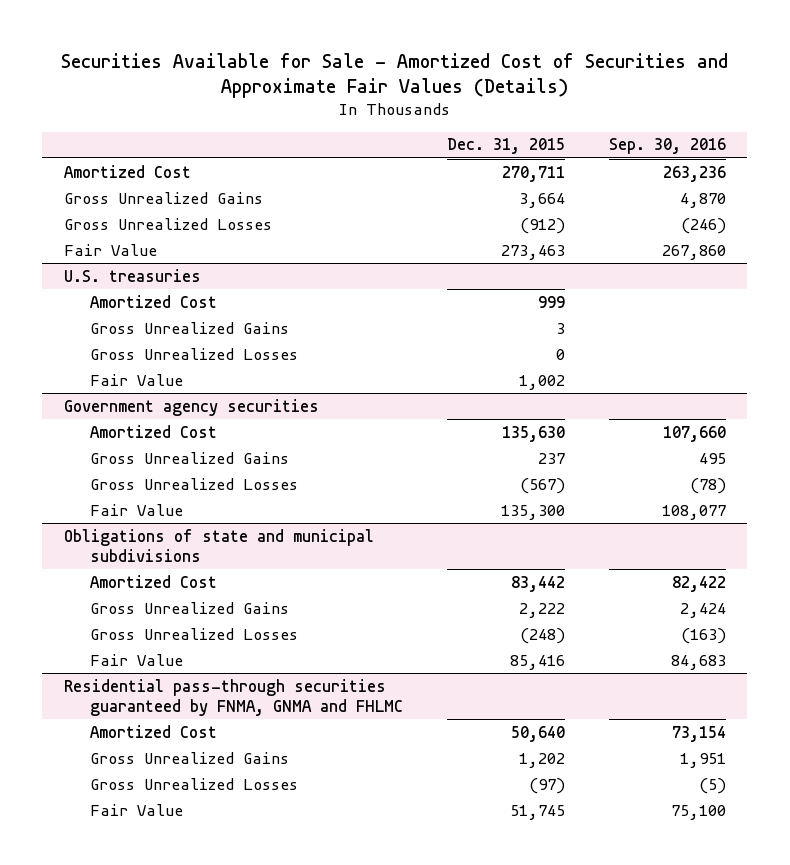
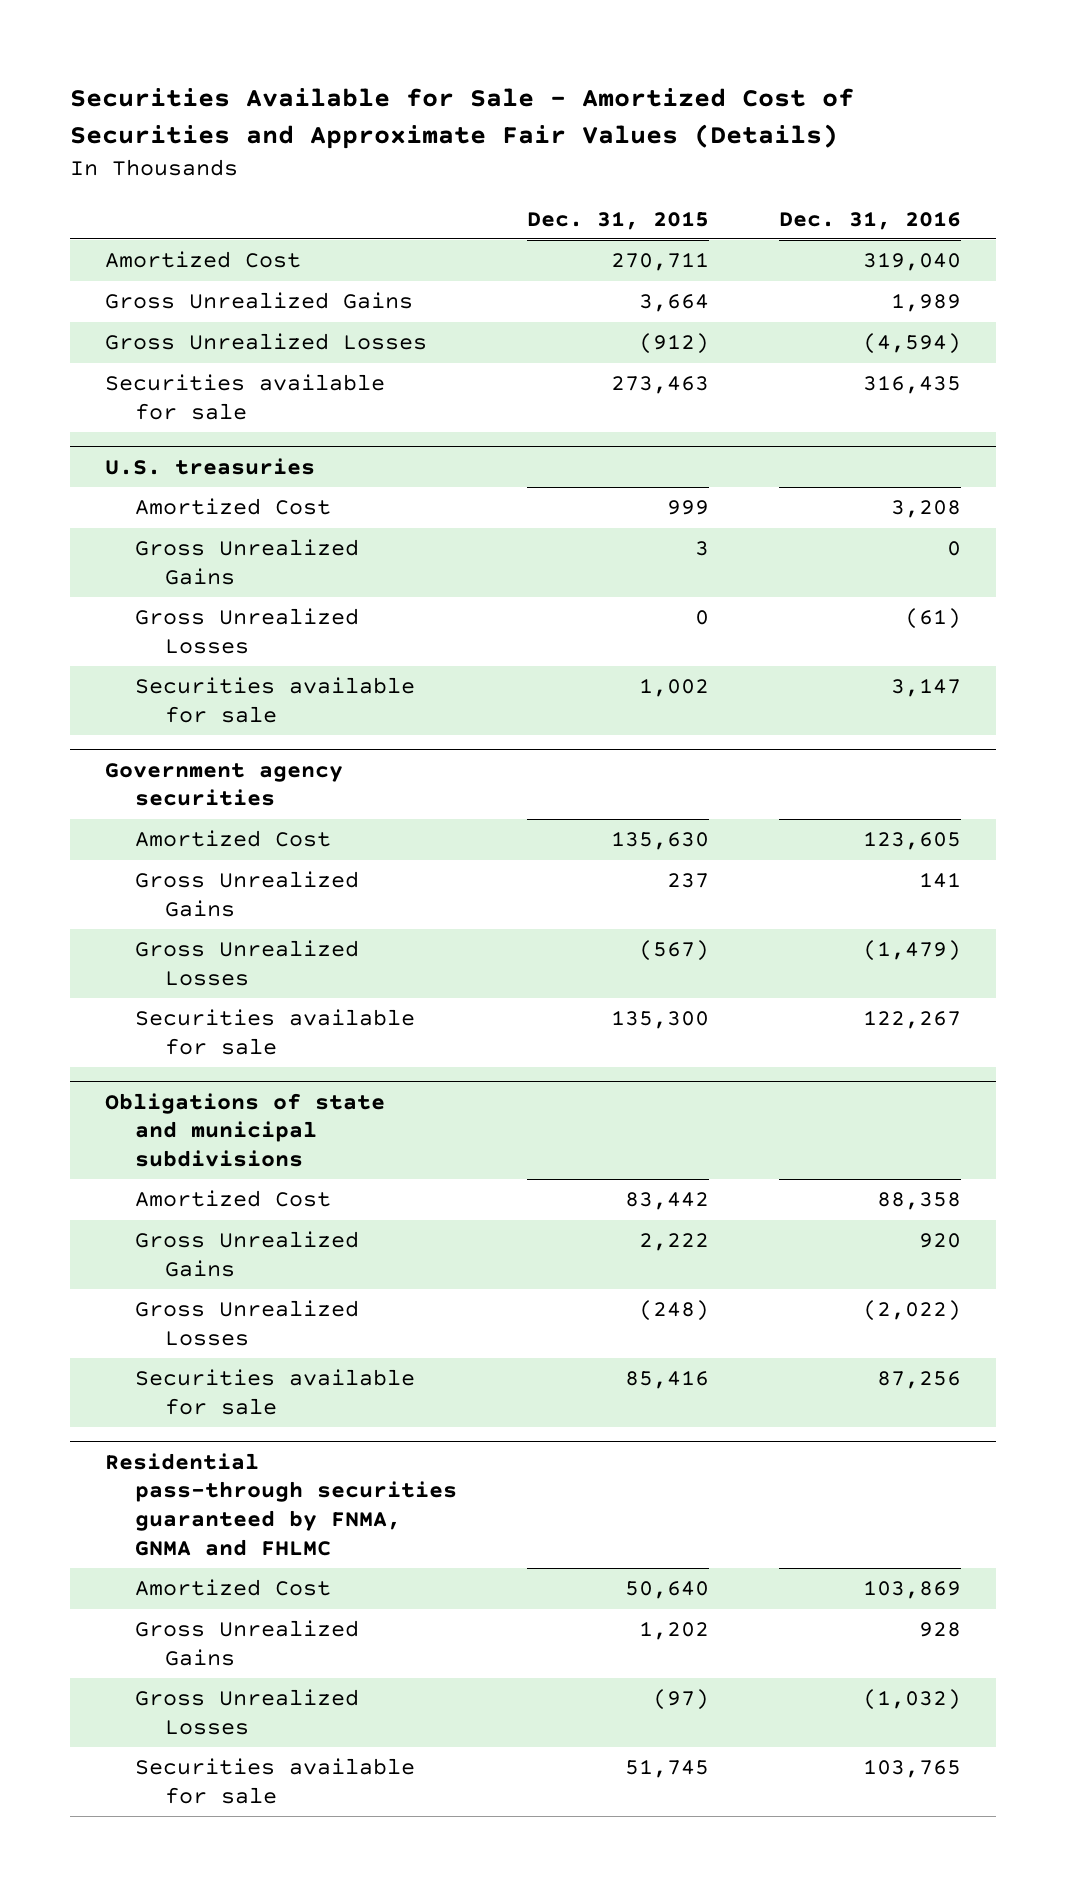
[608,138,726,155] Sep. 30, 2016 -> none
none -> [778,210,961,230] Dec. 31, 2016
[64,243,158,256] Fair Value -> [104,374,385,420] Securities available for sale
[89,373,183,386] Fair Value -> none
none -> [134,677,415,723] Securities available for sale
[89,503,183,516] Fair Value -> [134,1009,415,1055] Securities available for sale
[89,653,183,666] Fair Value -> [134,1369,415,1415] Securities available for sale
[89,803,183,816] Fair Value -> [134,1758,415,1804] Securities available for sale

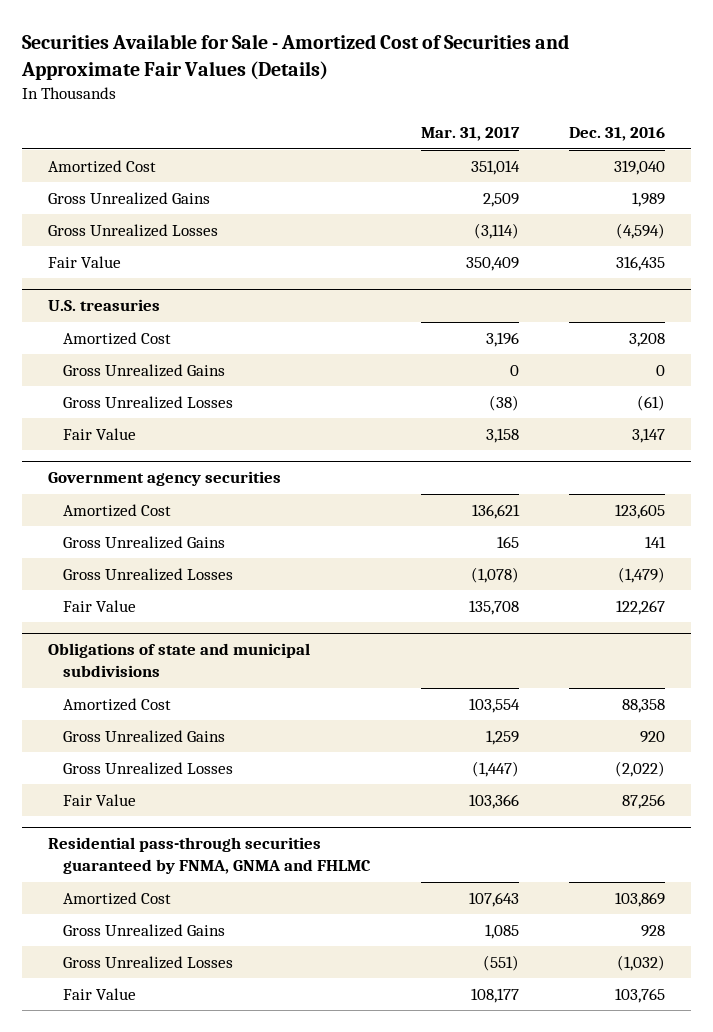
[526,210,709,230] Dec. 31, 2015 -> none
none -> [420,127,520,142] Mar. 31, 2017
[104,374,385,420] Securities available for sale -> [47,256,121,269] Fair Value
[134,677,415,723] Securities available for sale -> [63,428,137,441] Fair Value
[134,1009,415,1055] Securities available for sale -> [63,600,137,613] Fair Value
[134,1369,415,1415] Securities available for sale -> [63,794,137,807] Fair Value
[134,1758,415,1804] Securities available for sale -> [63,988,137,1001] Fair Value

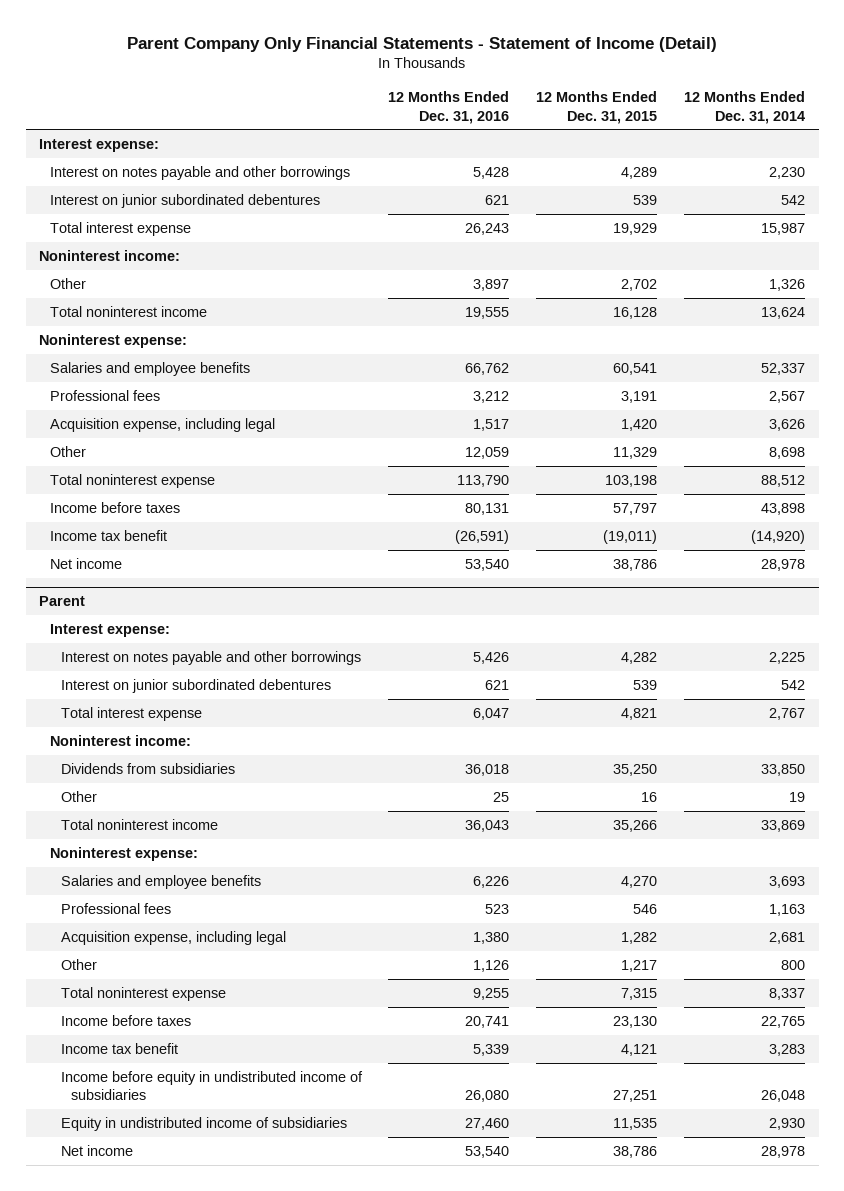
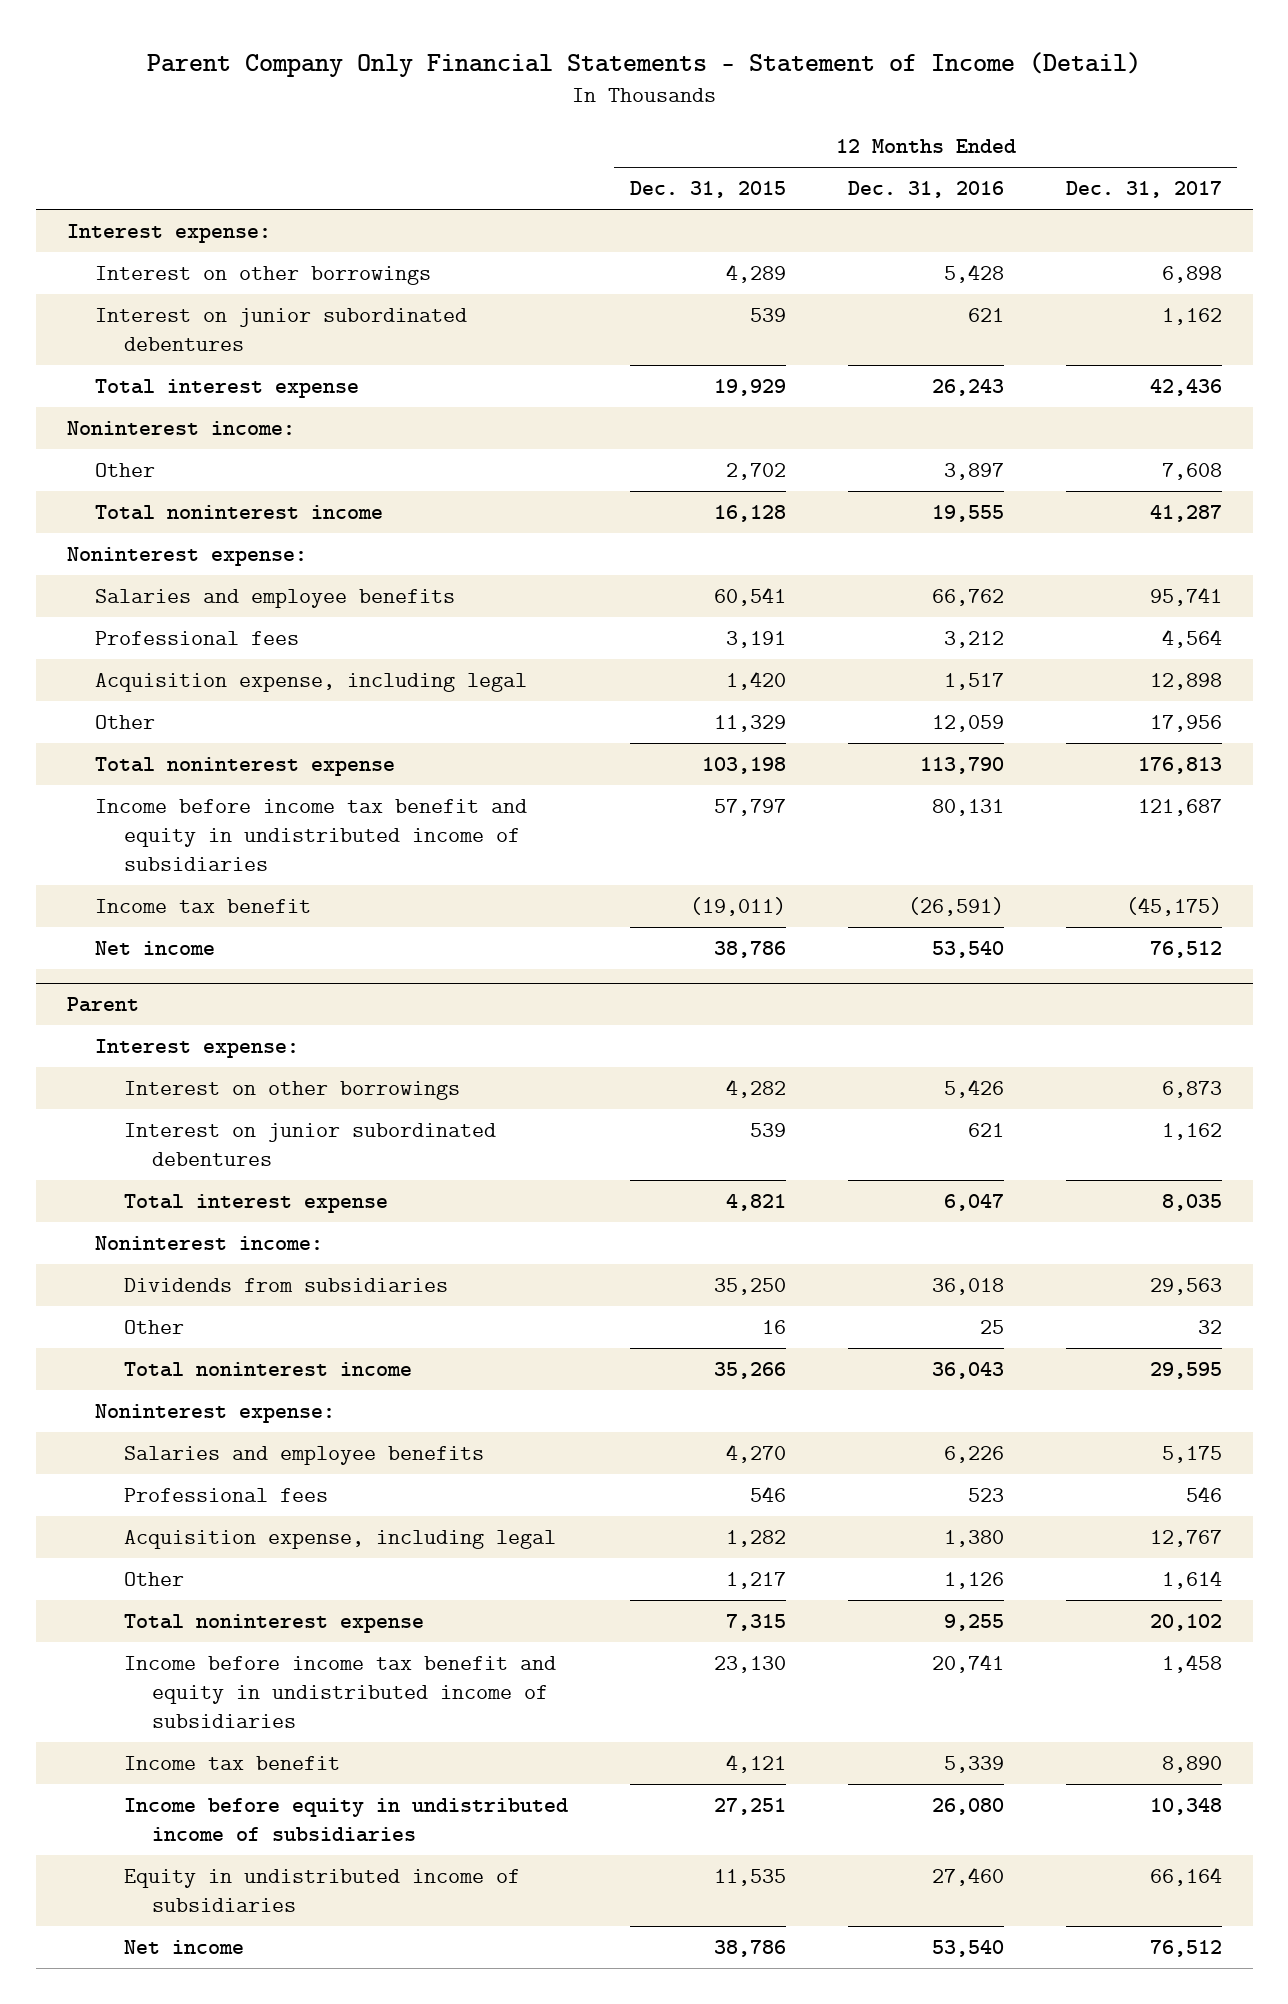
[684,91,806,124] 12 Months Ended Dec. 31, 2014 -> none
none -> [1065,181,1222,199] Dec. 31, 2017
[49,165,350,180] Interest on notes payable and other borrowings -> [95,265,432,285] Interest on other borrowings
[49,501,180,513] Income before taxes -> [95,798,528,872] Income before income tax benefit and equity in undistributed income of subsidiaries
[60,650,361,665] Interest on notes payable and other borrowings -> [123,1080,460,1100] Interest on other borrowings
[60,1014,191,1026] Income before taxes -> [123,1655,556,1729] Income before income tax benefit and equity in undistributed income of subsidiaries

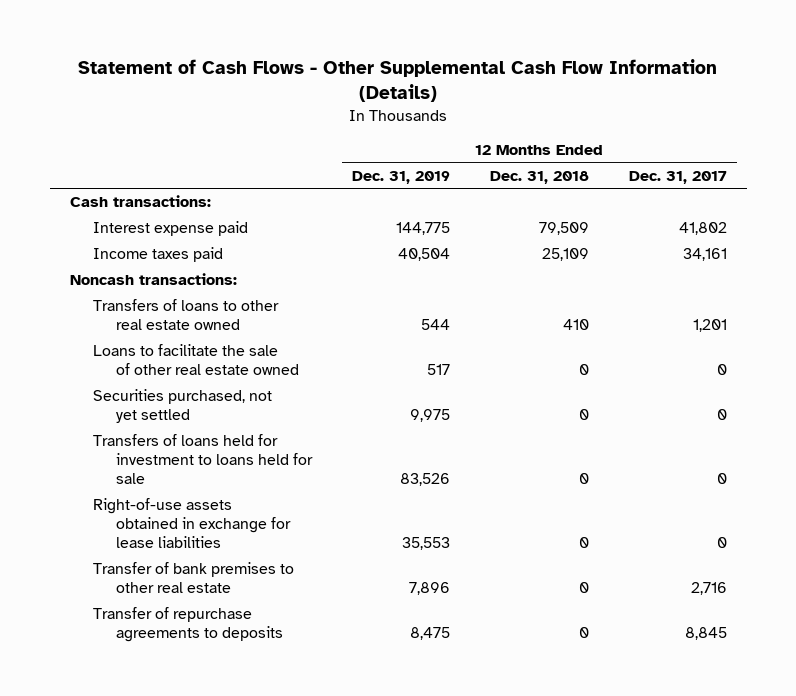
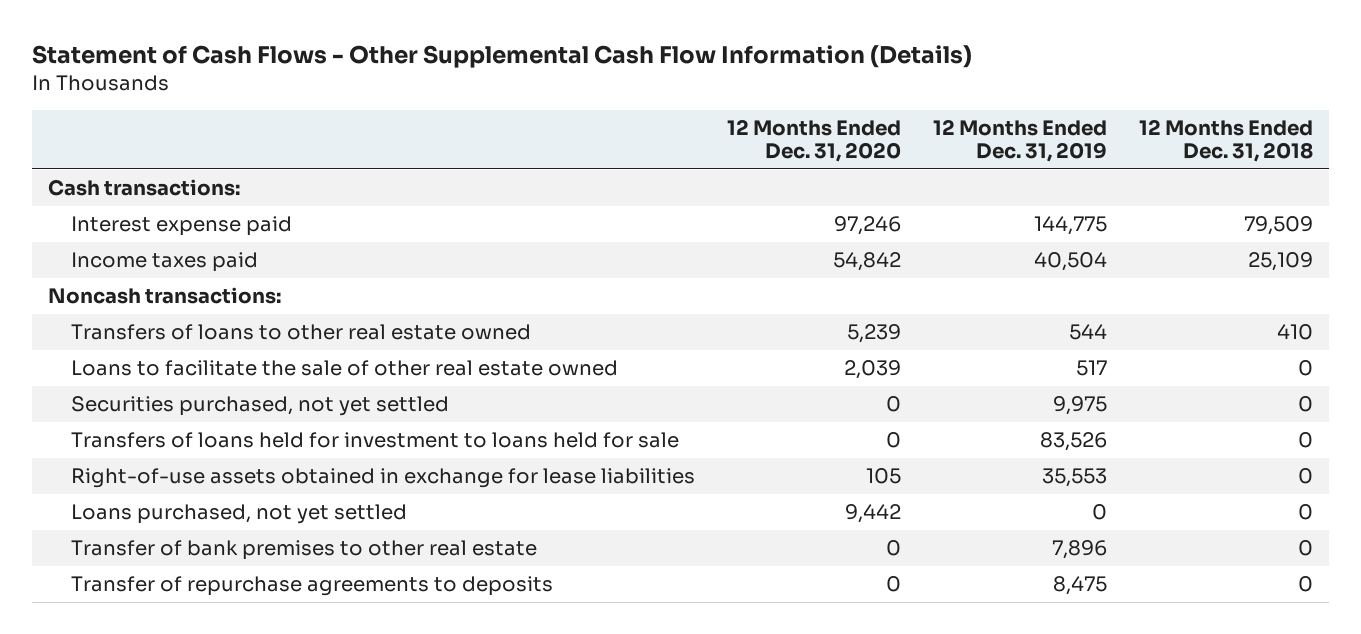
[628,170,727,184] Dec. 31, 2017 -> none
none -> [727,119,902,163] 12 Months Ended Dec. 31, 2020
none -> [71,504,408,525] Loans purchased, not yet settled

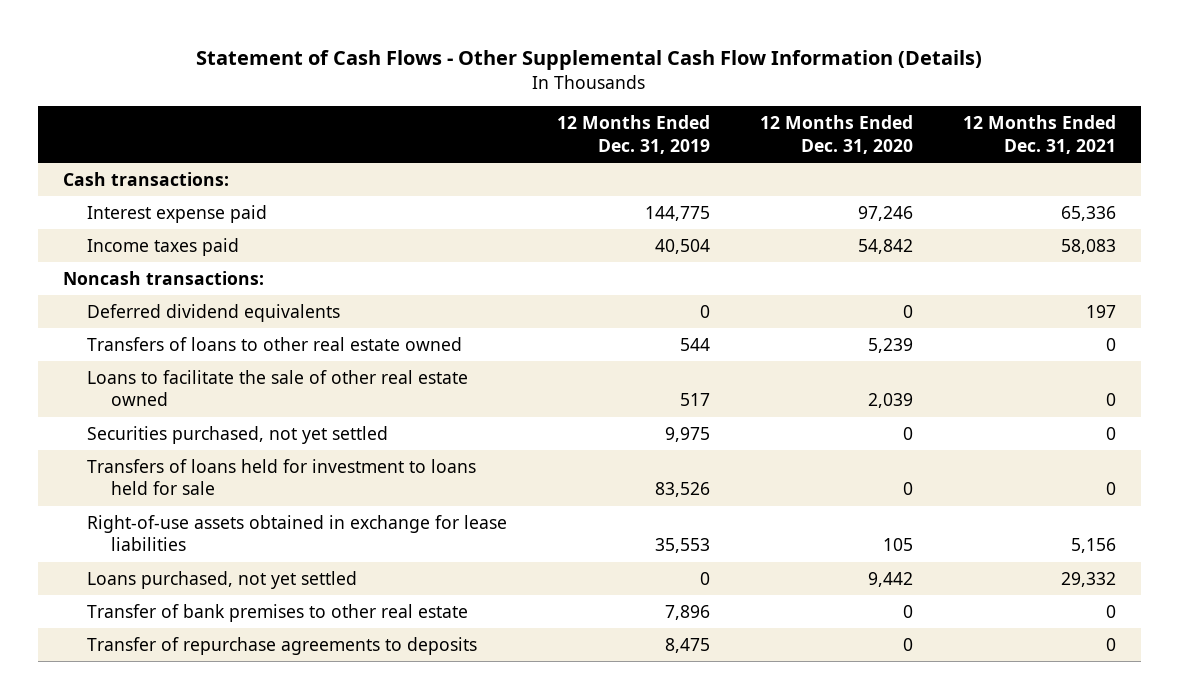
[1138,119,1313,163] 12 Months Ended Dec. 31, 2018 -> none
none -> [962,115,1116,154] 12 Months Ended Dec. 31, 2021
none -> [86,303,340,322] Deferred dividend equivalents

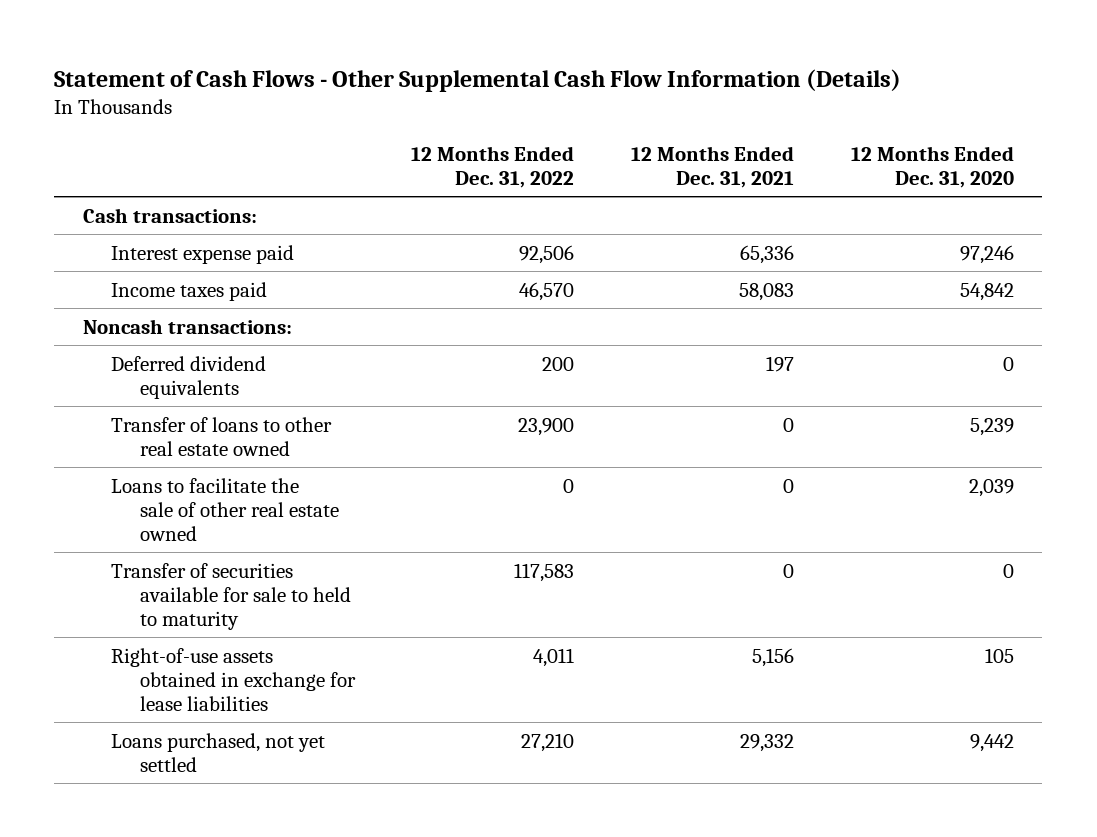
[556,115,710,154] 12 Months Ended Dec. 31, 2019 -> none
none -> [411,145,575,188] 12 Months Ended Dec. 31, 2022
[86,336,462,351] Transfers of loans to other real estate owned -> [111,416,333,456] Transfer of loans to other real estate owned
[86,425,388,444] Securities purchased, not yet settled -> none
[86,458,476,496] Transfers of loans held for investment to loans held for sale -> [111,562,351,630] Transfer of securities available for sale to held to maturity
[86,603,468,622] Transfer of bank premises to other real estate -> none
[86,636,477,655] Transfer of repurchase agreements to deposits -> none

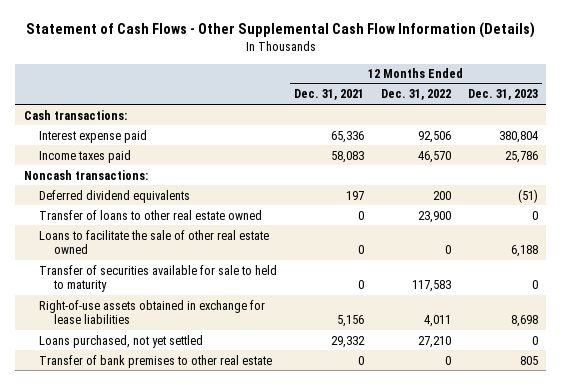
[851,145,1015,188] 12 Months Ended Dec. 31, 2020 -> none
none -> [467,89,538,101] Dec. 31, 2023
none -> [38,354,272,368] Transfer of bank premises to other real estate

